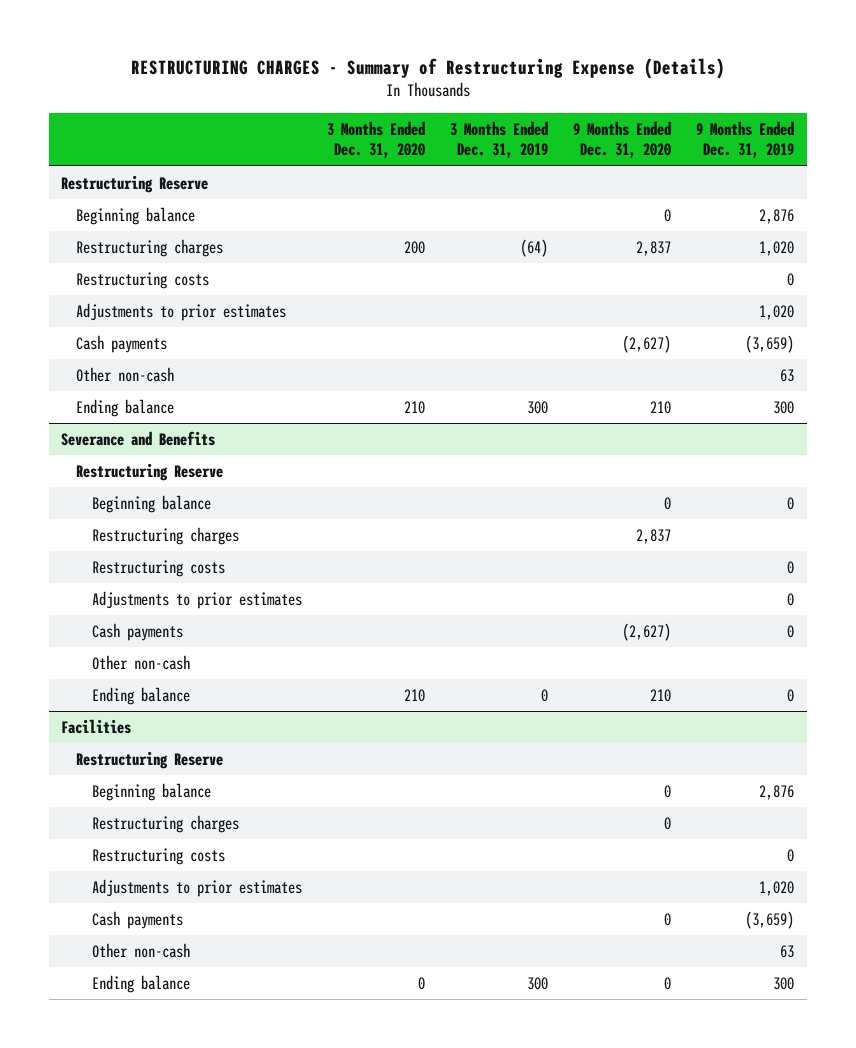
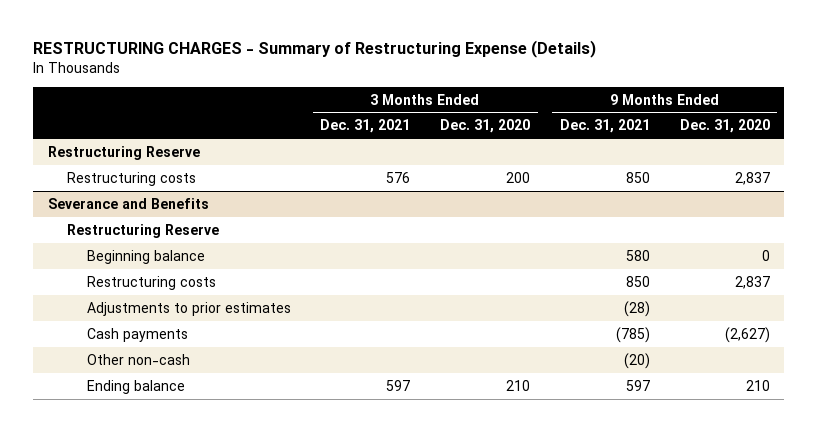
[449,120,548,159] 3 Months Ended Dec. 31, 2019 -> none
[696,120,795,159] 9 Months Ended Dec. 31, 2019 -> none
none -> [320,119,411,134] Dec. 31, 2021
none -> [559,119,650,134] Dec. 31, 2021
[76,206,196,225] Beginning balance -> none
[76,271,210,289] Restructuring costs -> none
[76,302,287,321] Adjustments to prior estimates -> none
[76,334,168,353] Cash payments -> none
[76,366,175,382] Other non-cash -> none
[76,398,175,417] Ending balance -> none
[76,238,224,257] Restructuring charges -> [67,171,197,186] Restructuring costs
[91,559,225,577] Restructuring costs -> none
[91,526,239,545] Restructuring charges -> [86,275,216,290] Restructuring costs
[61,718,132,734] Facilities -> none
[76,750,224,769] Restructuring Reserve -> none
[91,782,211,801] Beginning balance -> none
[91,814,239,833] Restructuring charges -> none
[91,847,225,865] Restructuring costs -> none
[91,878,302,897] Adjustments to prior estimates -> none
[91,910,183,929] Cash payments -> none
[91,942,190,958] Other non-cash -> none
[91,974,190,993] Ending balance -> none

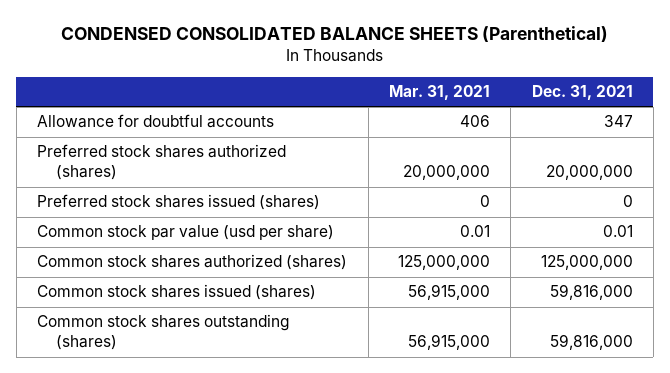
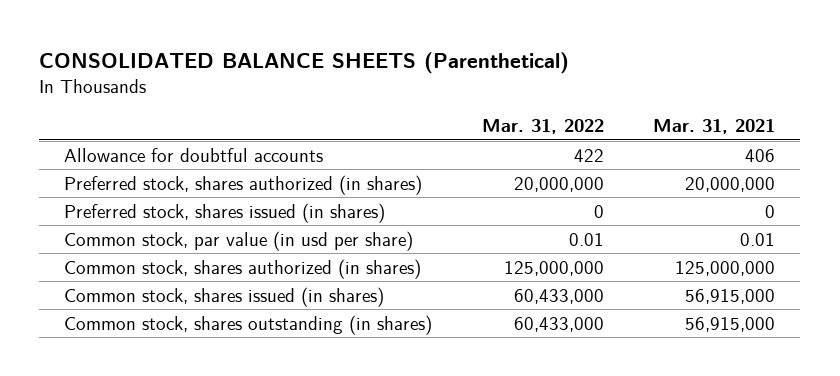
[60,26,608,43] CONDENSED CONSOLIDATED BALANCE SHEETS (Parenthetical) -> [39,52,570,75] CONSOLIDATED BALANCE SHEETS (Parenthetical)
[531,84,633,100] Dec. 31, 2021 -> none
none -> [481,118,604,134] Mar. 31, 2022
[37,144,287,181] Preferred stock shares authorized (shares) -> [64,174,423,195] Preferred stock, shares authorized (in shares)
[37,194,321,211] Preferred stock shares issued (shares) -> [64,202,386,223] Preferred stock, shares issued (in shares)
[37,225,335,241] Common stock par value (usd per share) -> [64,230,414,251] Common stock, par value (in usd per share)
[37,254,348,271] Common stock shares authorized (shares) -> [64,258,422,279] Common stock, shares authorized (in shares)
[37,284,317,301] Common stock shares issued (shares) -> [64,286,385,307] Common stock, shares issued (in shares)
[37,314,291,351] Common stock shares outstanding (shares) -> [64,314,433,335] Common stock, shares outstanding (in shares)

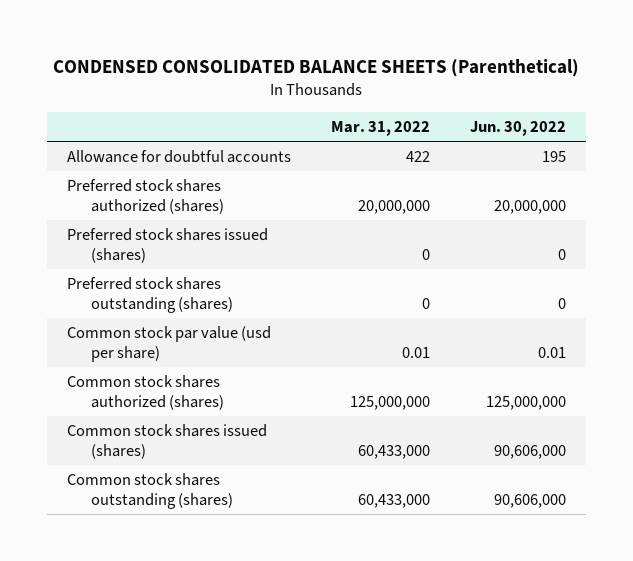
[39,52,570,75] CONSOLIDATED BALANCE SHEETS (Parenthetical) -> [53,58,580,77] CONDENSED CONSOLIDATED BALANCE SHEETS (Parenthetical)
[653,118,776,134] Mar. 31, 2021 -> none
none -> [469,121,566,137] Jun. 30, 2022
[64,174,423,195] Preferred stock, shares authorized (in shares) -> [66,179,225,214] Preferred stock shares authorized (shares)
[64,202,386,223] Preferred stock, shares issued (in shares) -> [66,228,268,263] Preferred stock shares issued (shares)
none -> [66,277,234,313] Preferred stock shares outstanding (shares)
[64,230,414,251] Common stock, par value (in usd per share) -> [66,326,271,362] Common stock par value (usd per share)
[64,258,422,279] Common stock, shares authorized (in shares) -> [66,375,225,410] Common stock shares authorized (shares)
[64,286,385,307] Common stock, shares issued (in shares) -> [66,424,267,459] Common stock shares issued (shares)
[64,314,433,335] Common stock, shares outstanding (in shares) -> [66,473,234,509] Common stock shares outstanding (shares)

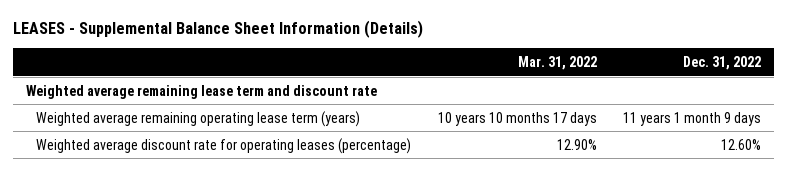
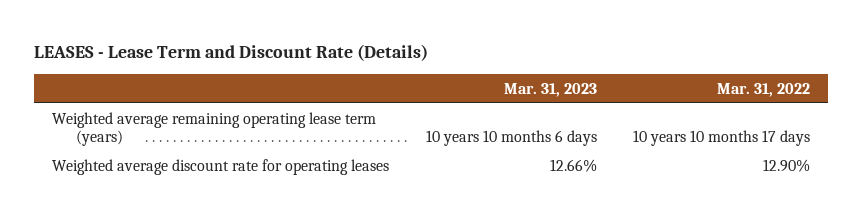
[12,20,423,39] LEASES - Supplemental Balance Sheet Information (Details) -> [34,44,429,62] LEASES - Lease Term and Discount Rate (Details)
[682,56,761,71] Dec. 31, 2022 -> none
none -> [503,82,597,97] Mar. 31, 2023
[25,84,377,99] Weighted average remaining lease term and discount rate -> none
[36,137,412,154] Weighted average discount rate for operating leases (percentage) -> [52,158,390,175] Weighted average discount rate for operating leases

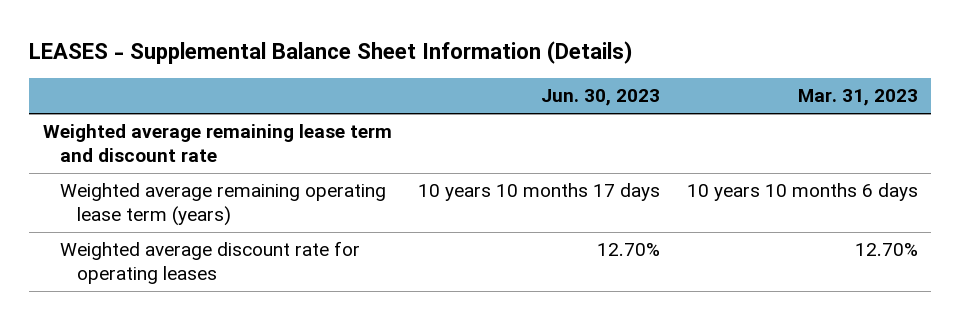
[34,44,429,62] LEASES - Lease Term and Discount Rate (Details) -> [29,40,634,64] LEASES - Supplemental Balance Sheet Information (Details)
[716,82,810,97] Mar. 31, 2022 -> none
none -> [541,89,661,107] Jun. 30, 2023
none -> [42,124,392,162] Weighted average remaining lease term and discount rate
[549,158,597,172] 12.66% -> [854,243,918,257] 12.70%

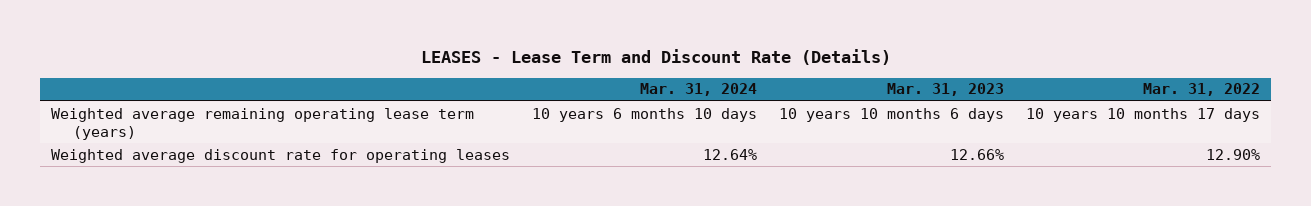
[29,40,634,64] LEASES - Supplemental Balance Sheet Information (Details) -> [420,49,891,66] LEASES - Lease Term and Discount Rate (Details)
[541,89,661,107] Jun. 30, 2023 -> none
none -> [640,83,758,97] Mar. 31, 2024
none -> [1143,83,1261,97] Mar. 31, 2022
[42,124,392,162] Weighted average remaining lease term and discount rate -> none
[854,243,918,257] 12.70% -> [950,148,1005,160] 12.66%

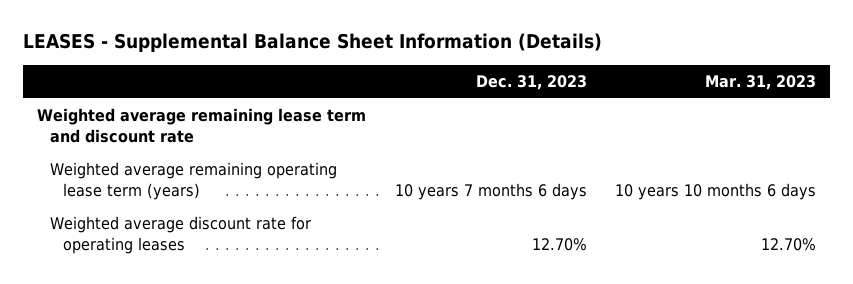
[420,49,891,66] LEASES - Lease Term and Discount Rate (Details) -> [23,33,603,53] LEASES - Supplemental Balance Sheet Information (Details)
[640,83,758,97] Mar. 31, 2024 -> none
[1143,83,1261,97] Mar. 31, 2022 -> none
none -> [475,74,587,90] Dec. 31, 2023
none -> [37,108,367,144] Weighted average remaining lease term and discount rate
[950,148,1005,160] 12.66% -> [760,238,816,252] 12.70%

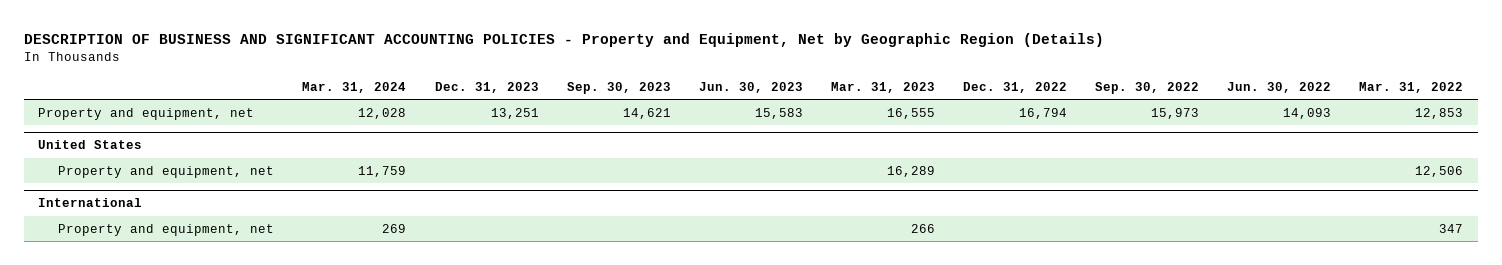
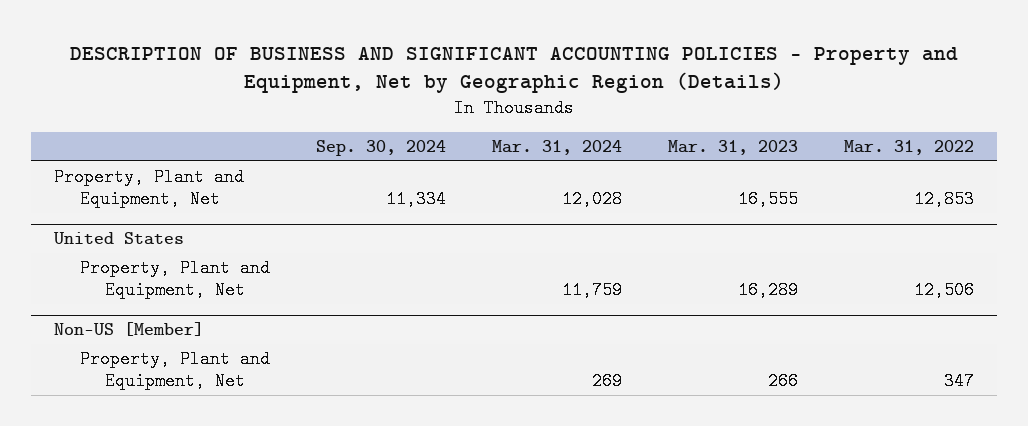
[434,81,539,93] Dec. 31, 2023 -> none
[566,81,671,94] Sep. 30, 2023 -> none
[698,81,803,93] Jun. 30, 2023 -> none
[963,81,1068,93] Dec. 31, 2022 -> none
[1095,81,1200,94] Sep. 30, 2022 -> none
[1227,81,1332,93] Jun. 30, 2022 -> none
none -> [315,139,446,156] Sep. 30, 2024
[38,107,255,120] Property and equipment, net -> [53,167,244,209] Property, Plant and Equipment, Net
[58,165,275,178] Property and equipment, net -> [79,258,270,300] Property, Plant and Equipment, Net
[38,198,143,208] International -> [53,321,204,336] Non-US [Member]
[58,223,275,236] Property and equipment, net -> [79,349,270,391] Property, Plant and Equipment, Net

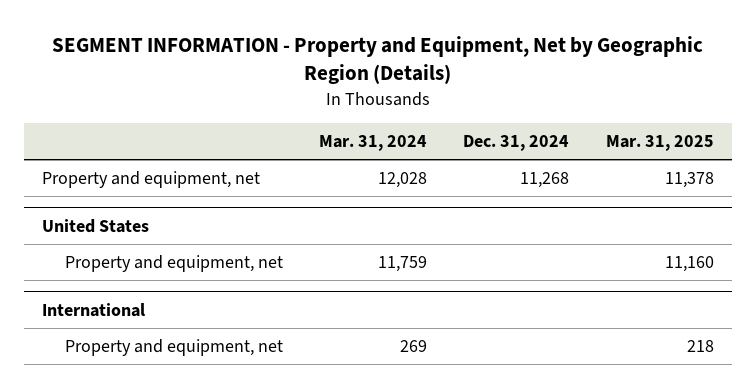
[69,46,958,94] DESCRIPTION OF BUSINESS AND SIGNIFICANT ACCOUNTING POLICIES - Property and Equipment, Net by Geographic Region (Details) -> [51,35,703,85] SEGMENT INFORMATION - Property and Equipment, Net by Geographic Region (Details)
[315,139,446,156] Sep. 30, 2024 -> none
[667,139,798,155] Mar. 31, 2023 -> none
[843,139,974,155] Mar. 31, 2022 -> none
none -> [463,135,570,152] Dec. 31, 2024
none -> [605,135,714,152] Mar. 31, 2025
[53,167,244,209] Property, Plant and Equipment, Net -> [41,171,260,189] Property and equipment, net
[79,258,270,300] Property, Plant and Equipment, Net -> [64,255,283,273] Property and equipment, net
[53,321,204,336] Non-US [Member] -> [41,302,145,317] International
[79,349,270,391] Property, Plant and Equipment, Net -> [64,339,283,357] Property and equipment, net

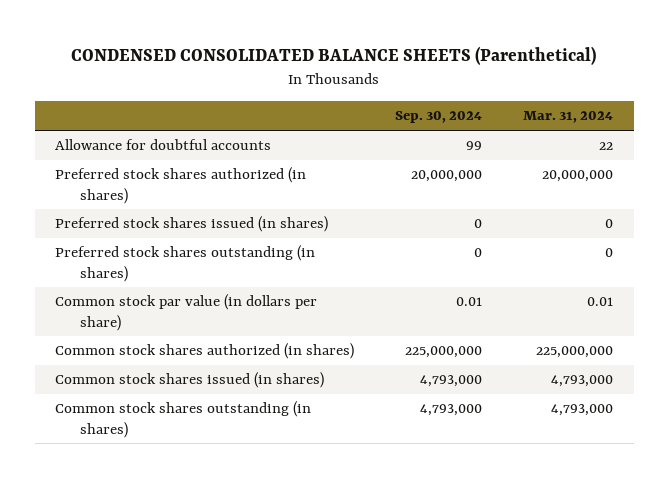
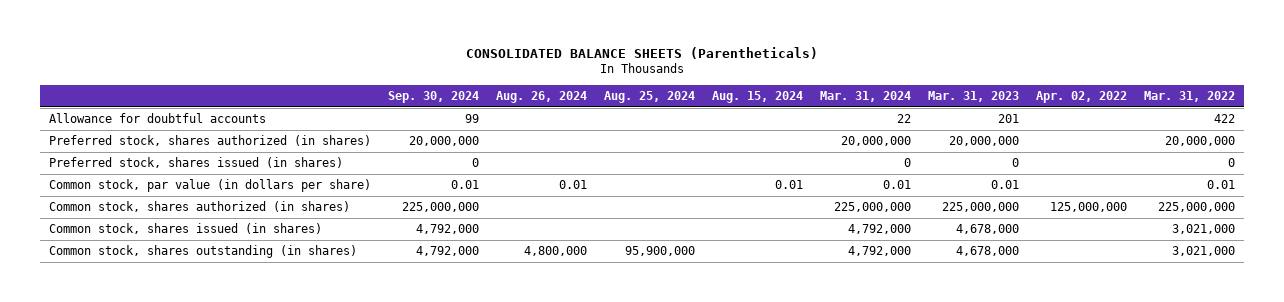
[71,46,597,66] CONDENSED CONSOLIDATED BALANCE SHEETS (Parenthetical) -> [465,46,818,59] CONSOLIDATED BALANCE SHEETS (Parentheticals)
none -> [495,91,587,104] Aug. 26, 2024
none -> [603,91,695,104] Aug. 25, 2024
none -> [711,91,803,104] Aug. 15, 2024
none -> [927,91,1019,103] Mar. 31, 2023
none -> [1036,91,1128,104] Apr. 02, 2022
none -> [1144,91,1236,103] Mar. 31, 2022
[55,245,316,282] Preferred stock shares outstanding (in shares) -> none
[55,167,307,204] Preferred stock shares authorized (in shares) -> [48,135,371,147] Preferred stock, shares authorized (in shares)
[55,216,329,233] Preferred stock shares issued (in shares) -> [48,157,343,169] Preferred stock, shares issued (in shares)
[55,294,318,331] Common stock par value (in dollars per share) -> [48,179,371,193] Common stock, par value (in dollars per share)
[55,343,355,360] Common stock shares authorized (in shares) -> [48,201,350,213] Common stock, shares authorized (in shares)
[55,372,325,389] Common stock shares issued (in shares) -> [48,223,322,235] Common stock, shares issued (in shares)
[420,375,483,388] 4,793,000 -> [415,224,479,235] 4,792,000
[551,375,614,388] 4,793,000 -> [847,224,911,235] 4,792,000
[55,401,312,438] Common stock shares outstanding (in shares) -> [48,245,357,259] Common stock, shares outstanding (in shares)
[420,404,483,417] 4,793,000 -> [415,246,479,257] 4,792,000
[551,404,614,417] 4,793,000 -> [847,246,911,257] 4,792,000

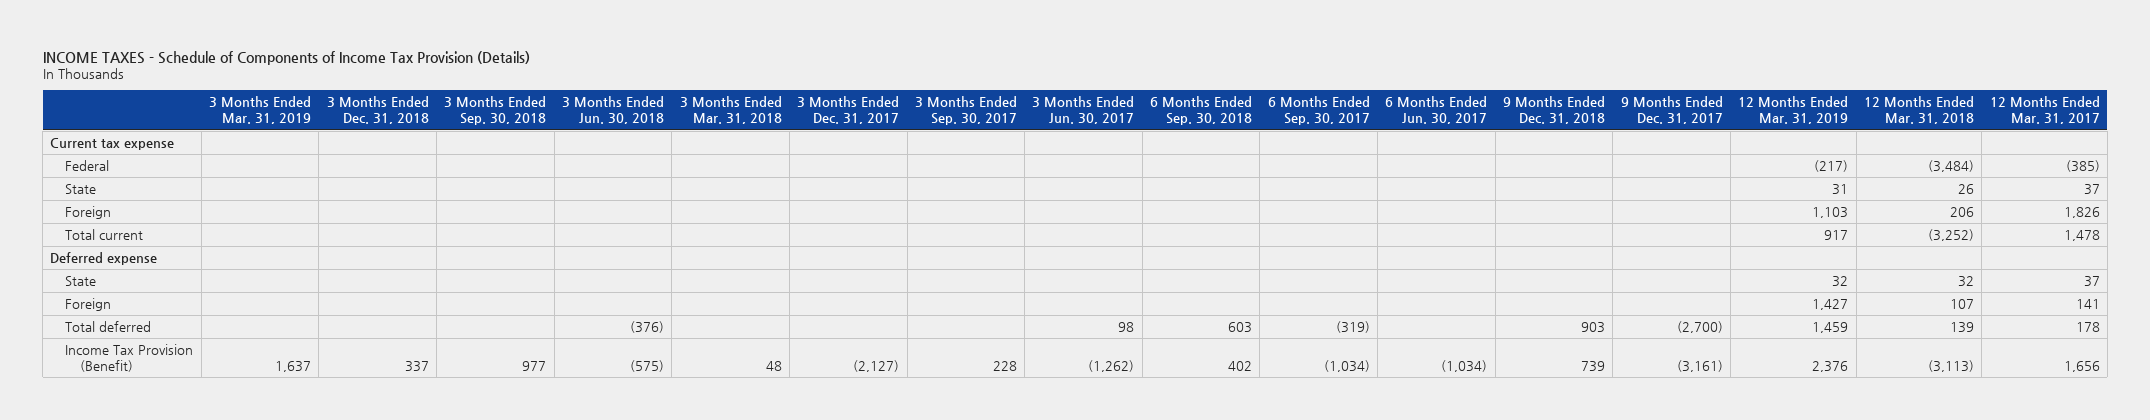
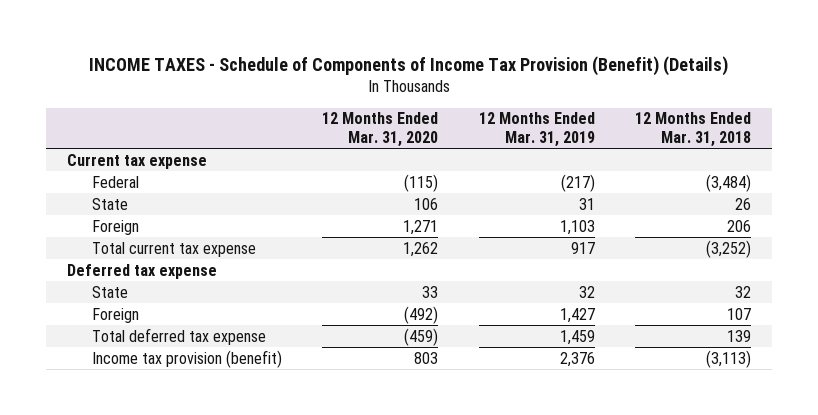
[42,50,530,65] INCOME TAXES - Schedule of Components of Income Tax Provision (Details) -> [89,55,729,76] INCOME TAXES - Schedule of Components of Income Tax Provision (Benefit) (Details)
[209,96,312,125] 3 Months Ended Mar. 31, 2019 -> none
[326,96,429,125] 3 Months Ended Dec. 31, 2018 -> none
[444,96,547,126] 3 Months Ended Sep. 30, 2018 -> none
[561,96,664,125] 3 Months Ended Jun. 30, 2018 -> none
[679,96,782,125] 3 Months Ended Mar. 31, 2018 -> none
[797,96,900,125] 3 Months Ended Dec. 31, 2017 -> none
[914,96,1017,126] 3 Months Ended Sep. 30, 2017 -> none
[1032,96,1135,125] 3 Months Ended Jun. 30, 2017 -> none
[1150,96,1253,126] 6 Months Ended Sep. 30, 2018 -> none
[1267,96,1370,126] 6 Months Ended Sep. 30, 2017 -> none
[1385,96,1488,125] 6 Months Ended Jun. 30, 2017 -> none
[1503,96,1606,125] 9 Months Ended Dec. 31, 2018 -> none
[1620,96,1723,125] 9 Months Ended Dec. 31, 2017 -> none
[1989,96,2100,125] 12 Months Ended Mar. 31, 2017 -> none
none -> [322,112,439,147] 12 Months Ended Mar. 31, 2020
[65,228,144,240] Total current -> [91,241,256,257] Total current tax expense
[50,251,158,265] Deferred expense -> [66,263,217,279] Deferred tax expense
[65,320,152,332] Total deferred -> [91,327,266,345] Total deferred tax expense
[65,343,194,372] Income Tax Provision (Benefit) -> [91,349,282,368] Income tax provision (benefit)

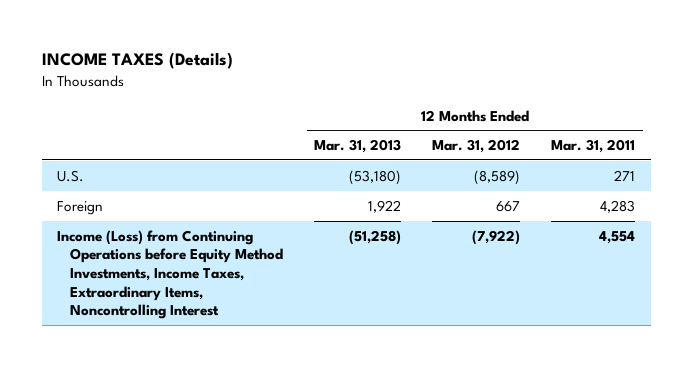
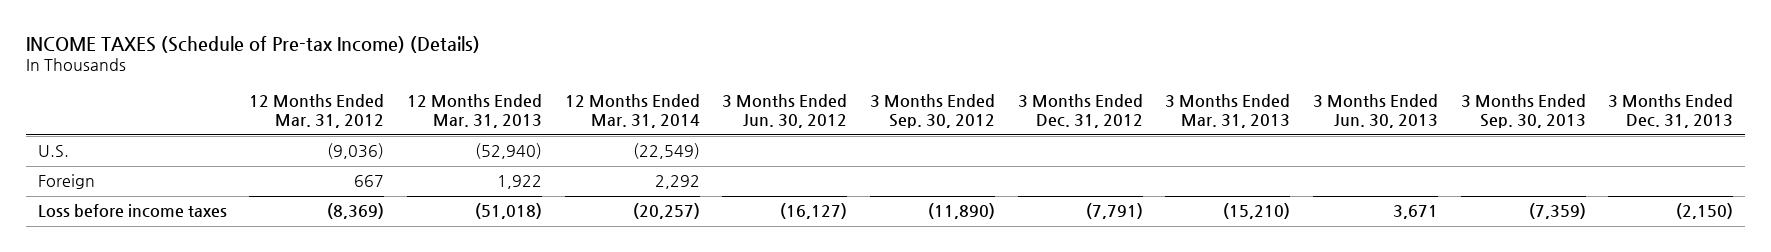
[41,52,233,70] INCOME TAXES (Details) -> [26,35,481,53] INCOME TAXES (Schedule of Pre-tax Income) (Details)
[551,139,636,154] Mar. 31, 2011 -> none
none -> [564,93,700,129] 12 Months Ended Mar. 31, 2014
none -> [722,93,848,129] 3 Months Ended Jun. 30, 2012
none -> [869,93,995,129] 3 Months Ended Sep. 30, 2012
none -> [1017,93,1143,129] 3 Months Ended Dec. 31, 2012
none -> [1165,93,1291,129] 3 Months Ended Mar. 31, 2013
none -> [1312,93,1438,129] 3 Months Ended Jun. 30, 2013
none -> [1460,93,1586,129] 3 Months Ended Sep. 30, 2013
none -> [1608,93,1734,129] 3 Months Ended Dec. 31, 2013
[349,169,402,185] (53,180) -> [474,143,542,160] (52,940)
[474,169,521,185] (8,589) -> [327,143,385,160] (9,036)
[57,229,284,320] Income (Loss) from Continuing Operations before Equity Method Investments, Income Taxes, Extraordinary Items, Noncontrolling Interest -> none
none -> [37,204,227,219] Loss before income taxes

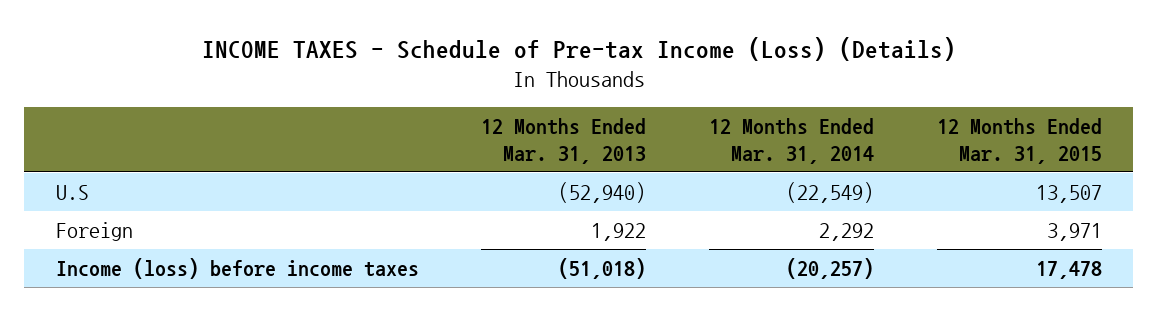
[26,35,481,53] INCOME TAXES (Schedule of Pre-tax Income) (Details) -> [201,37,956,62] INCOME TAXES - Schedule of Pre-tax Income (Loss) (Details)
[249,93,385,129] 12 Months Ended Mar. 31, 2012 -> none
[722,93,848,129] 3 Months Ended Jun. 30, 2012 -> none
[869,93,995,129] 3 Months Ended Sep. 30, 2012 -> none
[1017,93,1143,129] 3 Months Ended Dec. 31, 2012 -> none
[1165,93,1291,129] 3 Months Ended Mar. 31, 2013 -> none
[1312,93,1438,129] 3 Months Ended Jun. 30, 2013 -> none
[1460,93,1586,129] 3 Months Ended Sep. 30, 2013 -> none
[1608,93,1734,129] 3 Months Ended Dec. 31, 2013 -> none
none -> [936,117,1102,164] 12 Months Ended Mar. 31, 2015
[37,145,69,158] U.S. -> [55,184,89,200] U.S
[37,204,227,219] Loss before income taxes -> [55,257,419,279] Income (loss) before income taxes

